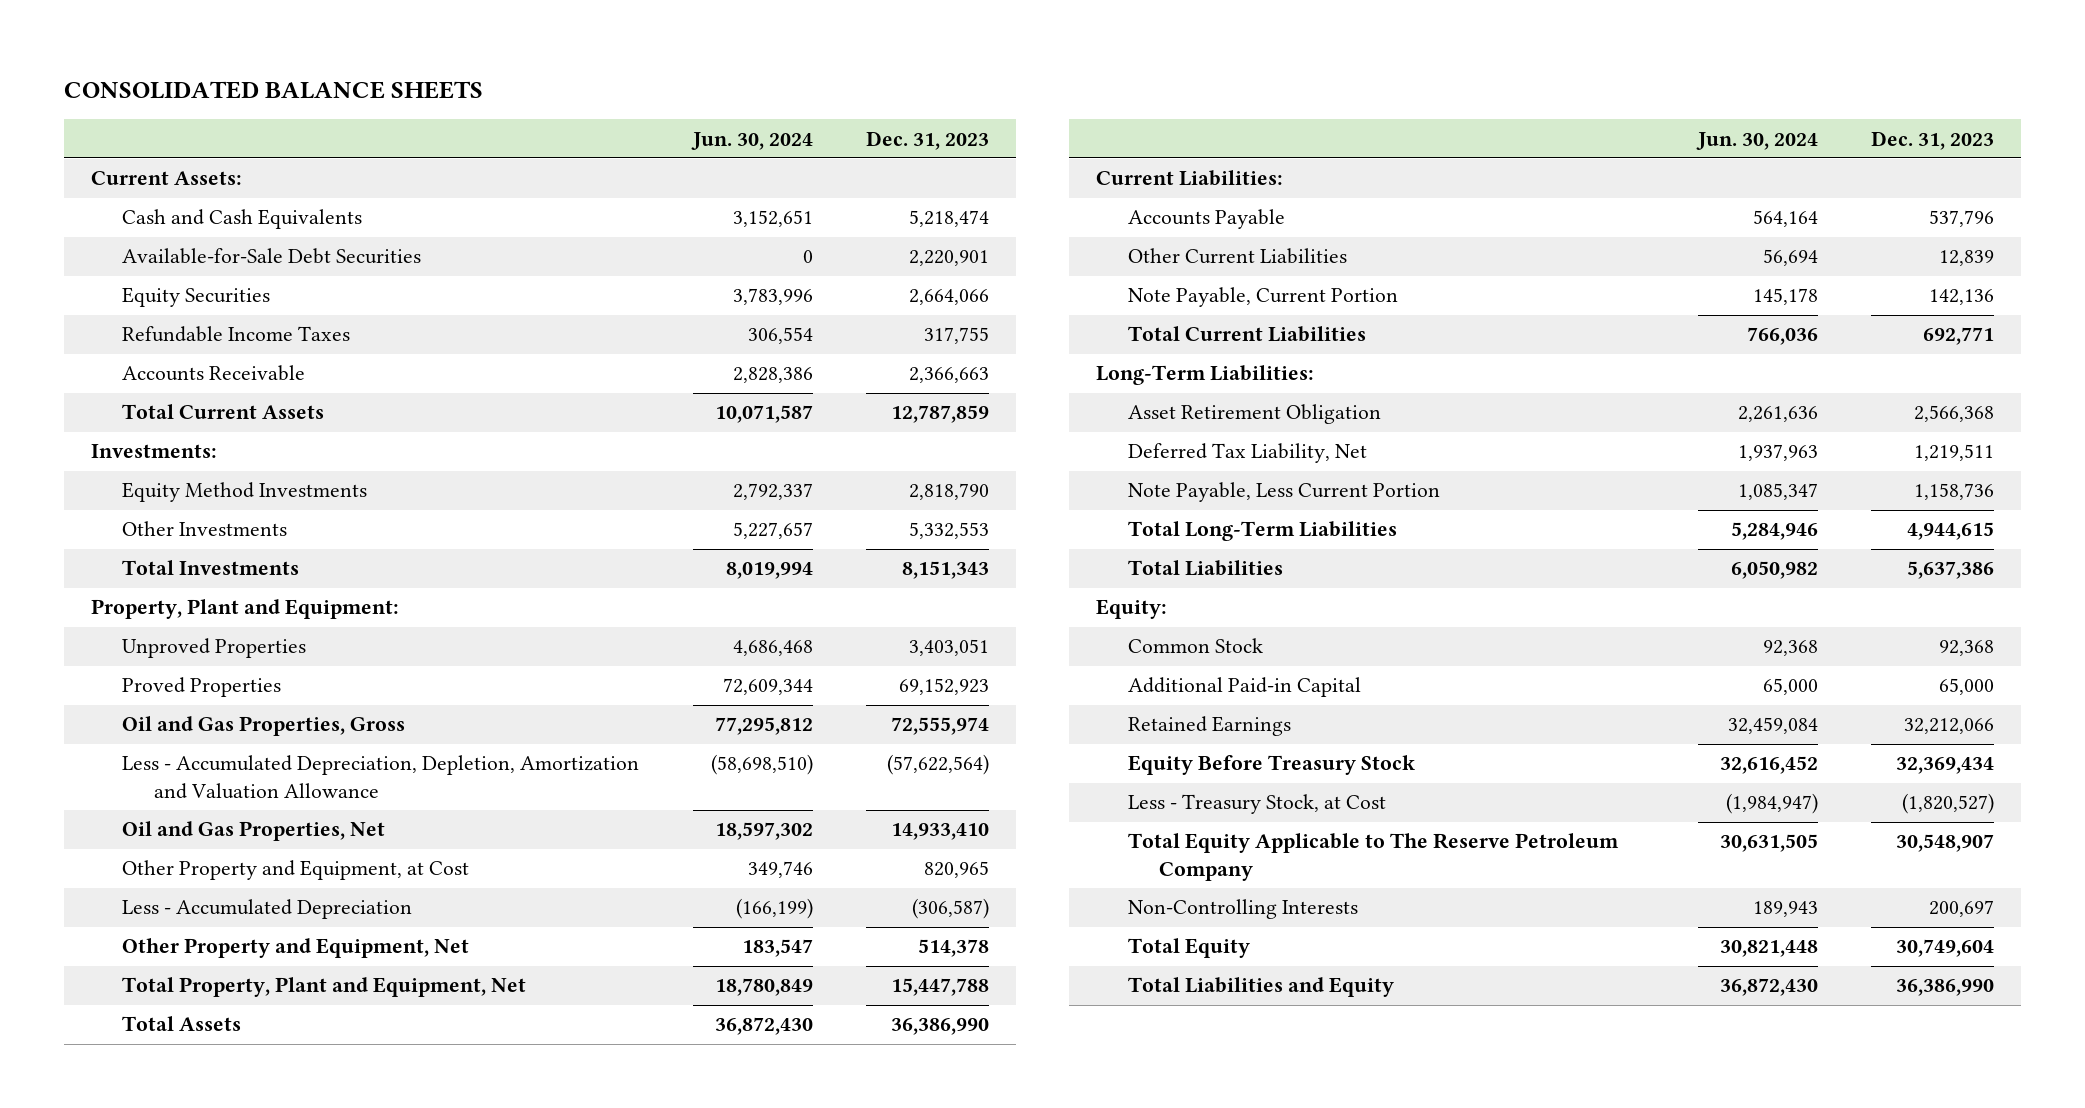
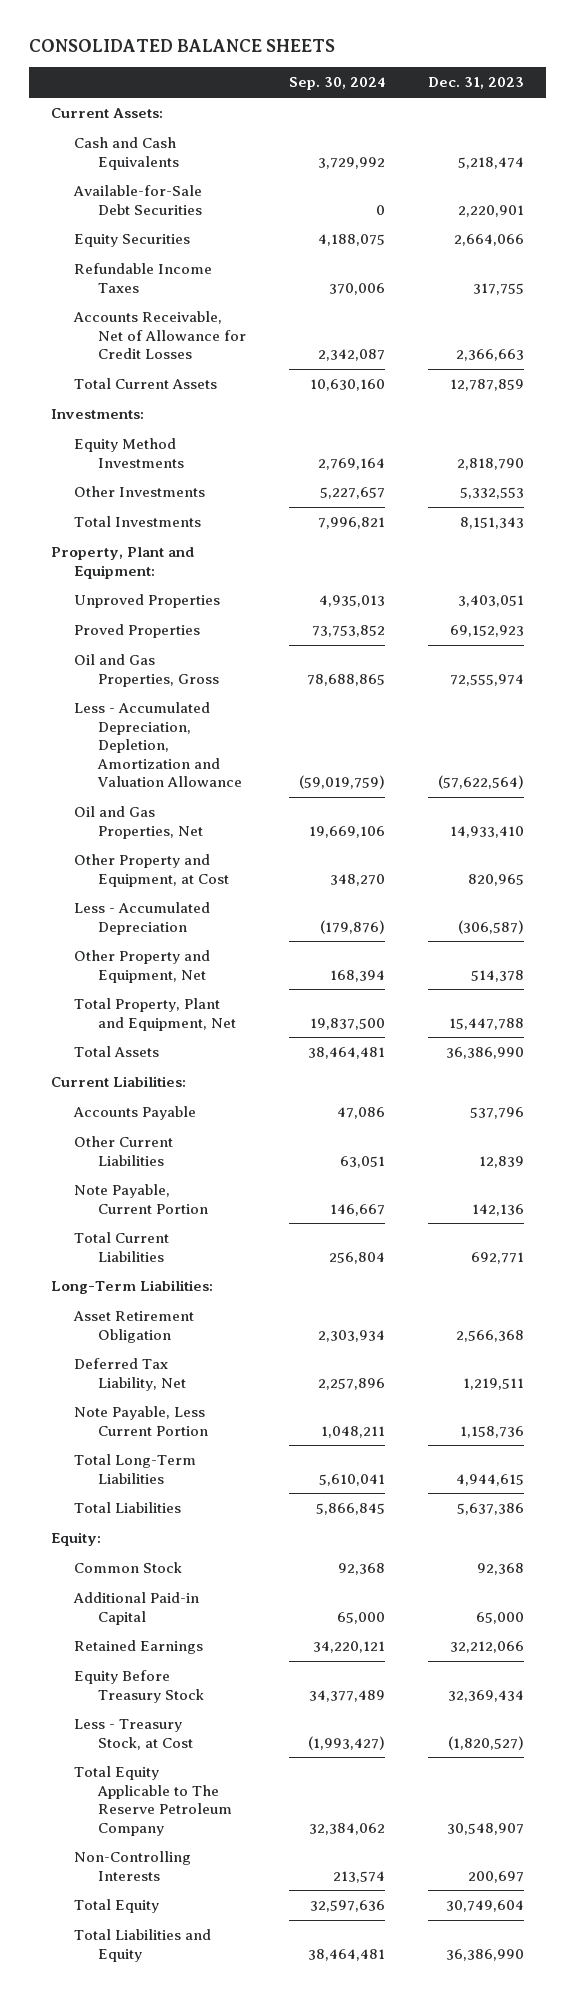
[690,131,813,150] Jun. 30, 2024 -> none
none -> [289,77,386,91] Sep. 30, 2024
[122,365,306,382] Accounts Receivable -> [73,311,246,360] Accounts Receivable, Net of Allowance for Credit Losses

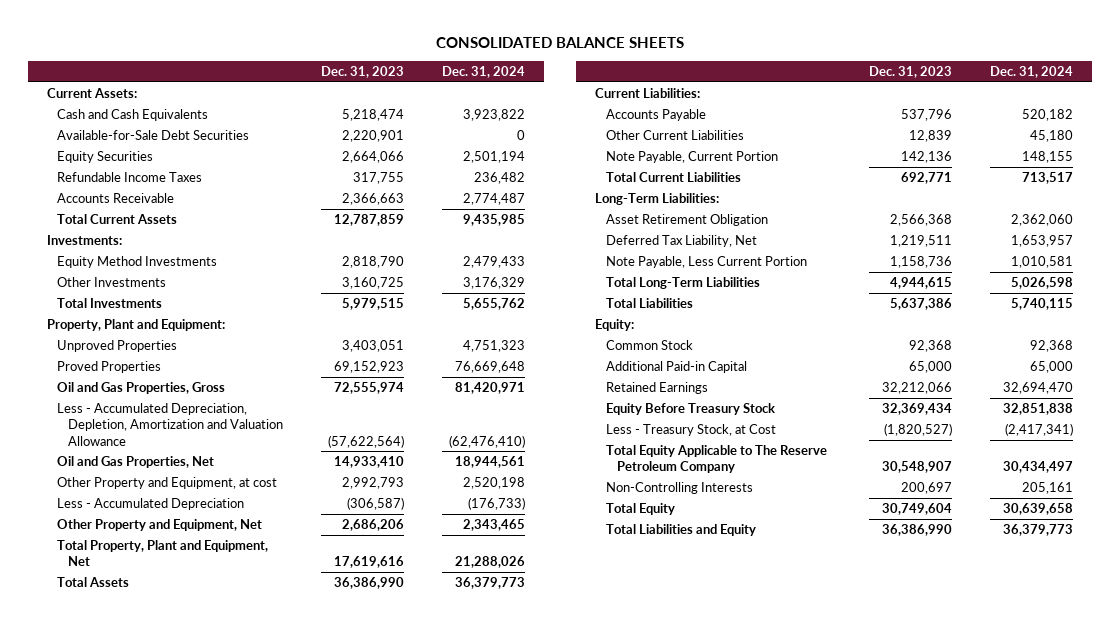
[289,77,386,91] Sep. 30, 2024 -> none
none -> [441,66,525,79] Dec. 31, 2024
[73,311,246,360] Accounts Receivable, Net of Allowance for Credit Losses -> [57,193,175,204] Accounts Receivable
[460,487,525,500] 5,332,553 -> [341,277,404,290] 3,160,725
[460,517,525,530] 8,151,343 -> [341,298,404,311] 5,979,515
[74,854,229,887] Other Property and Equipment, at Cost -> [57,477,278,490] Other Property and Equipment, at cost
[468,873,525,886] 820,965 -> [341,477,404,490] 2,992,793
[471,969,525,982] 514,378 -> [341,519,404,532] 2,686,206
[449,1017,525,1030] 15,447,788 -> [333,556,404,569] 17,619,616

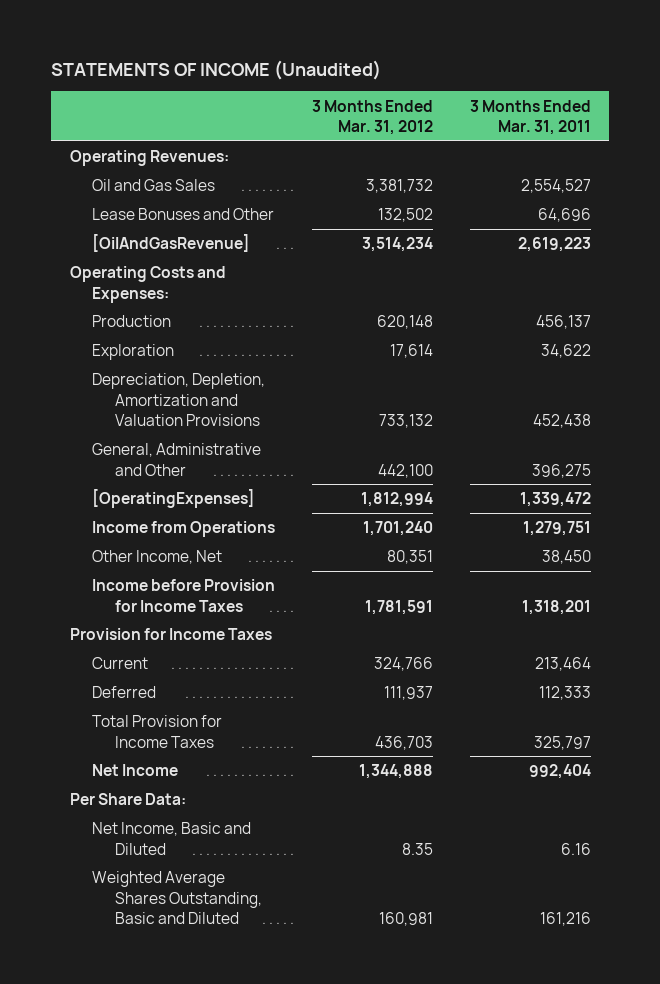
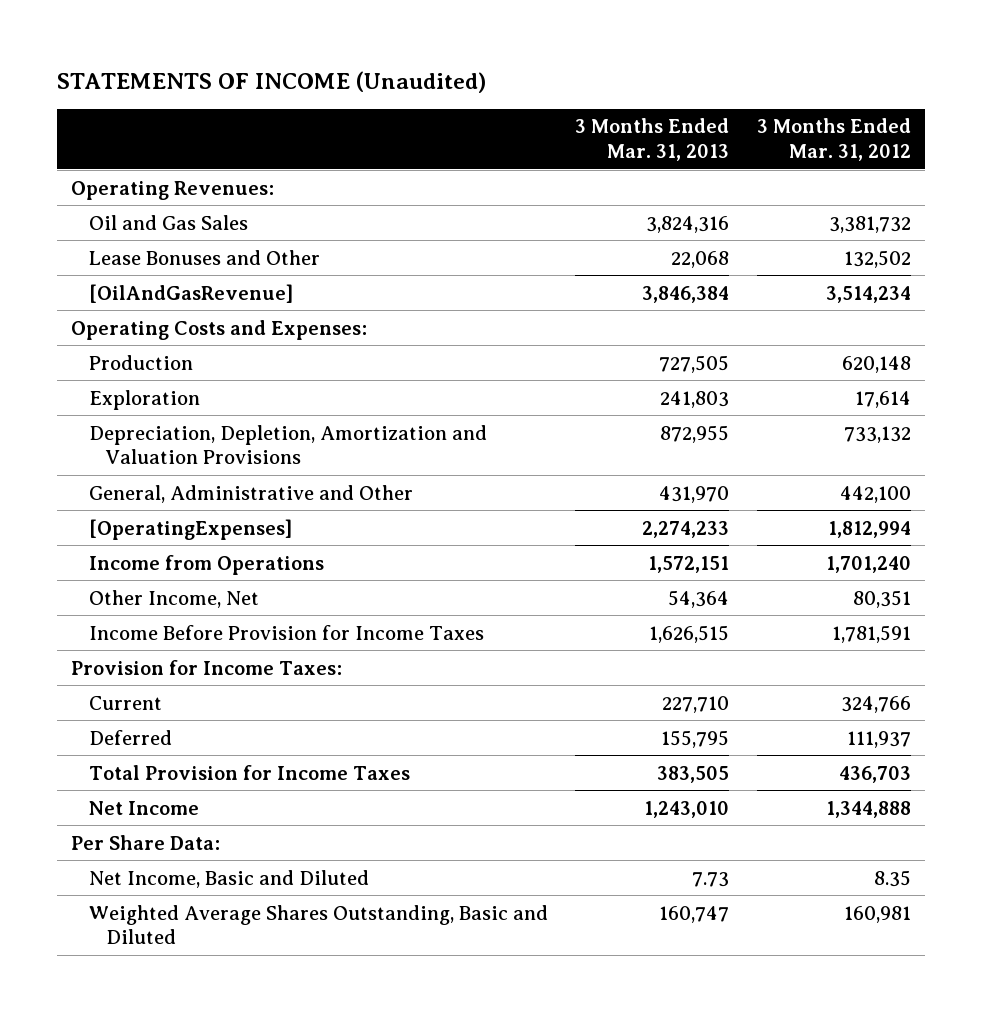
[469,99,591,135] 3 Months Ended Mar. 31, 2011 -> none
none -> [575,118,730,162] 3 Months Ended Mar. 31, 2013
[92,579,276,612] Income before Provision for Income Taxes -> [88,624,484,640] Income Before Provision for Income Taxes
[69,628,272,641] Provision for Income Taxes -> [71,659,343,675] Provision for Income Taxes:

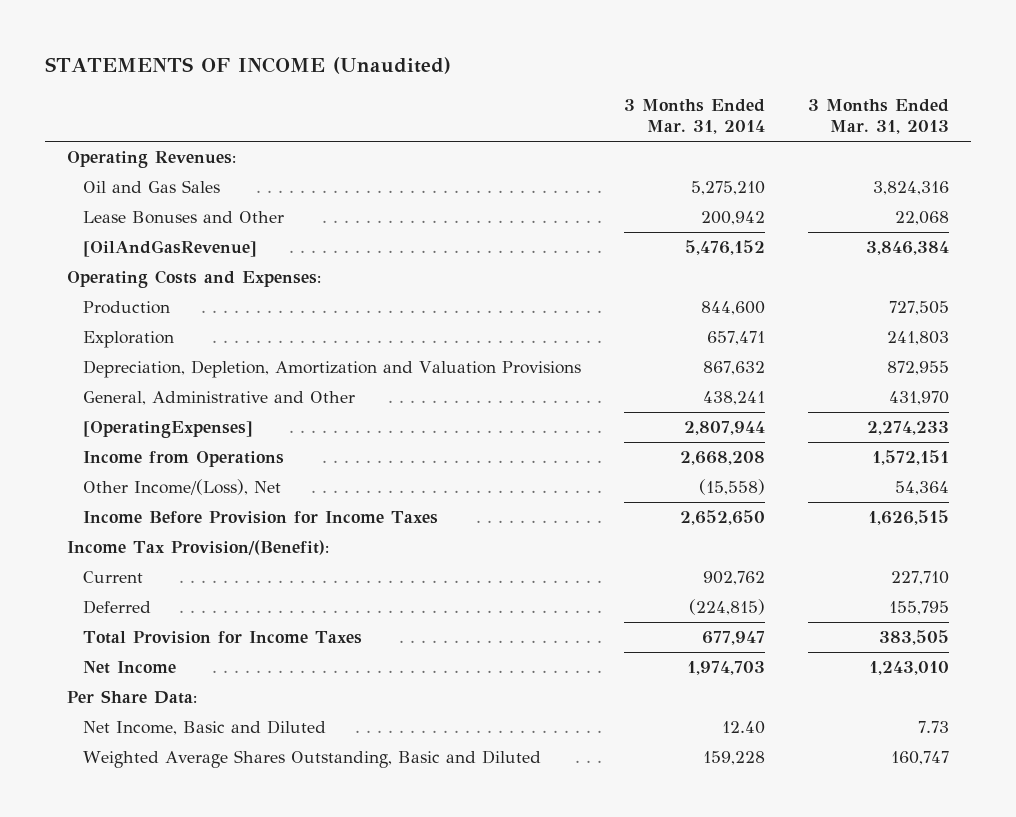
[756,118,911,162] 3 Months Ended Mar. 31, 2012 -> none
none -> [624,99,766,135] 3 Months Ended Mar. 31, 2014
[88,589,259,608] Other Income, Net -> [82,479,281,496] Other Income/(Loss), Net
[71,659,343,675] Provision for Income Taxes: -> [66,540,329,556] Income Tax Provision/(Benefit):

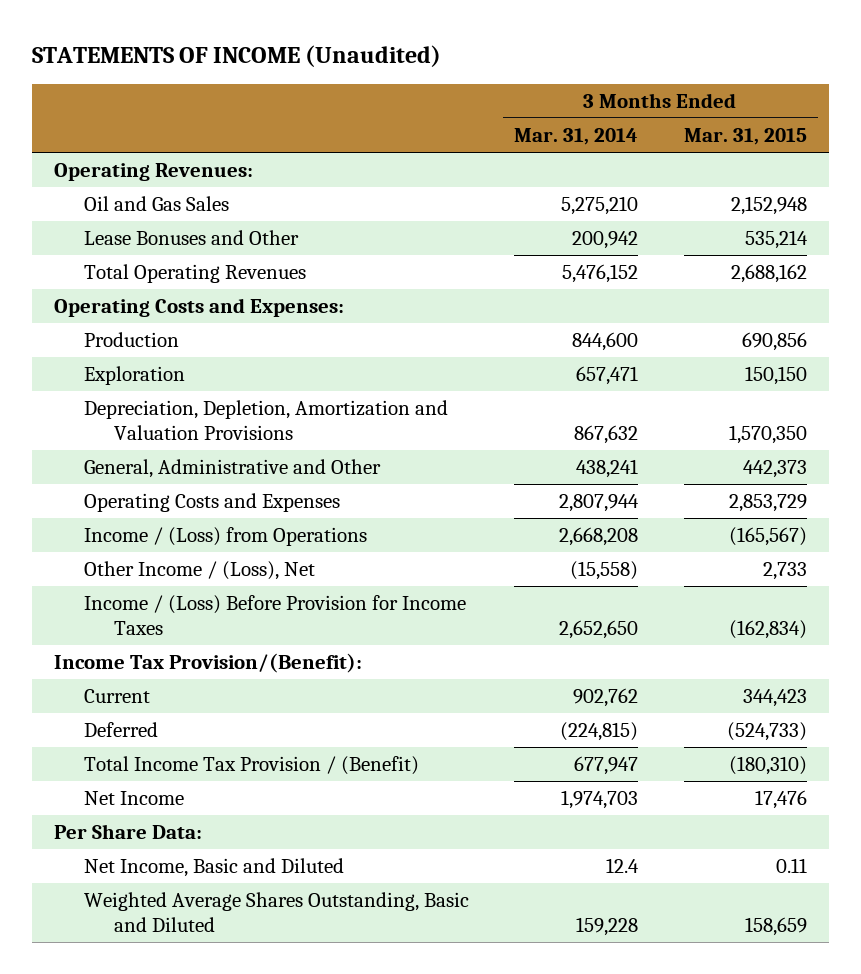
[808,99,950,135] 3 Months Ended Mar. 31, 2013 -> none
none -> [683,127,807,145] Mar. 31, 2015
[82,240,257,258] [OilAndGasRevenue] -> [84,264,307,284] Total Operating Revenues
[82,421,253,439] [OperatingExpenses] -> [84,493,341,513] Operating Costs and Expenses
[82,451,284,468] Income from Operations -> [84,527,368,547] Income / (Loss) from Operations
[82,479,281,496] Other Income/(Loss), Net -> [84,561,316,581] Other Income / (Loss), Net
[82,511,438,525] Income Before Provision for Income Taxes -> [84,595,467,635] Income / (Loss) Before Provision for Income Taxes
[82,631,362,645] Total Provision for Income Taxes -> [84,756,420,776] Total Income Tax Provision / (Benefit)
[722,721,766,735] 12.40 -> [606,858,640,874] 12.4

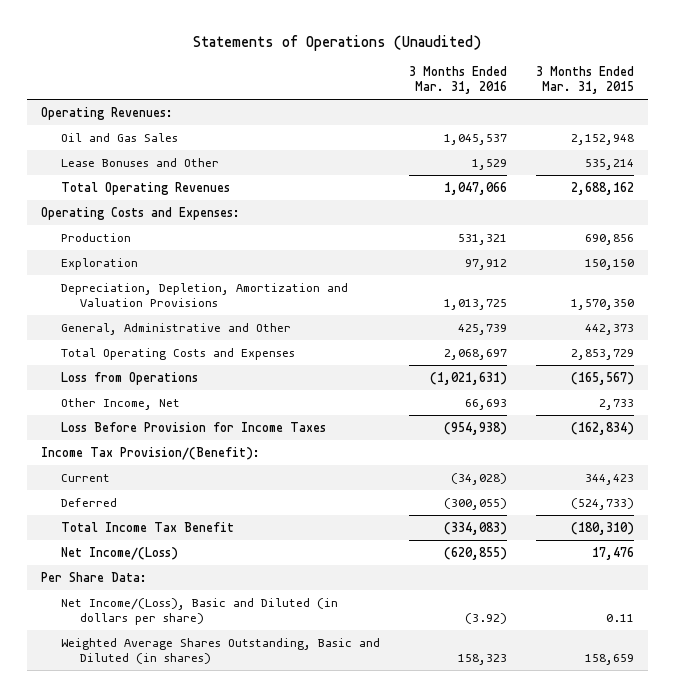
[31,45,441,68] STATEMENTS OF INCOME (Unaudited) -> [193,34,482,51] Statements of Operations (Unaudited)
[514,127,639,145] Mar. 31, 2014 -> none
none -> [408,66,507,95] 3 Months Ended Mar. 31, 2016
[84,493,341,513] Operating Costs and Expenses -> [60,347,295,360] Total Operating Costs and Expenses
[84,527,368,547] Income / (Loss) from Operations -> [60,371,198,385] Loss from Operations
[84,561,316,581] Other Income / (Loss), Net -> [60,397,180,410] Other Income, Net
[84,595,467,635] Income / (Loss) Before Provision for Income Taxes -> [60,421,326,432] Loss Before Provision for Income Taxes
[84,756,420,776] Total Income Tax Provision / (Benefit) -> [60,521,234,532] Total Income Tax Benefit
[84,791,185,806] Net Income -> [60,546,178,560] Net Income/(Loss)
[84,858,345,878] Net Income, Basic and Diluted -> [60,597,338,625] Net Income/(Loss), Basic and Diluted (in dollars per share)
[84,892,470,932] Weighted Average Shares Outstanding, Basic and Diluted -> [60,637,380,664] Weighted Average Shares Outstanding, Basic and Diluted (in shares)

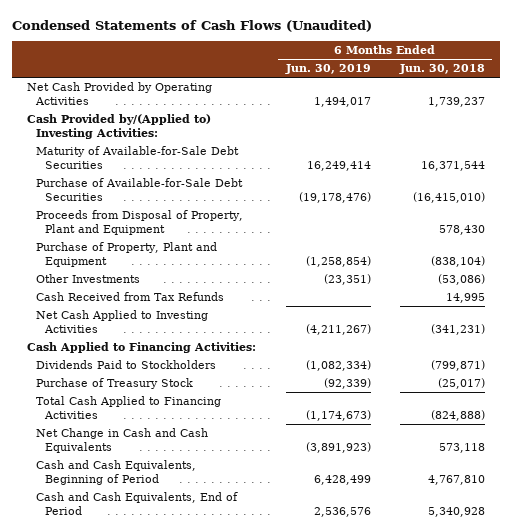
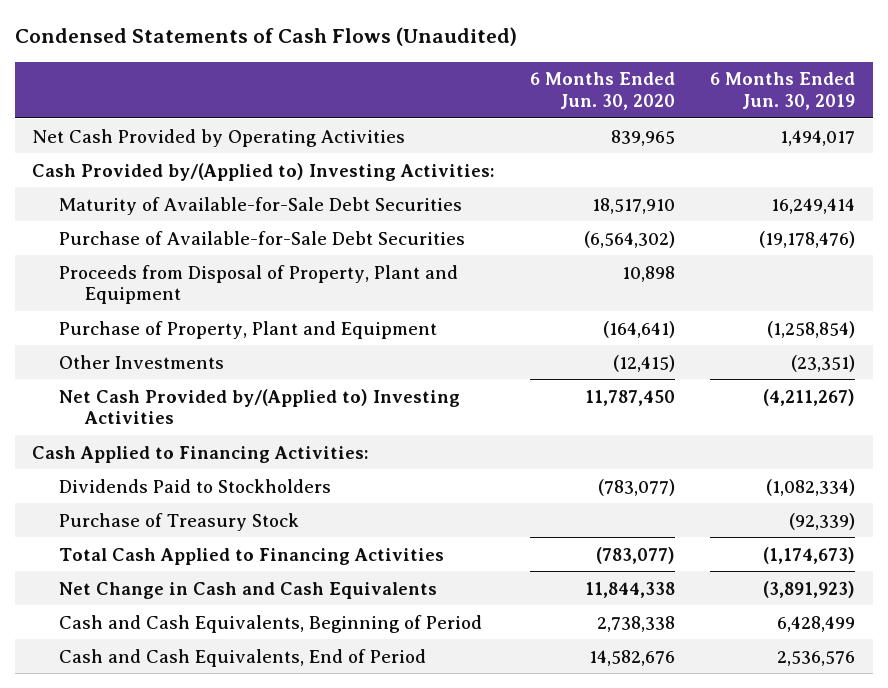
[398,64,485,75] Jun. 30, 2018 -> none
none -> [530,72,676,110] 6 Months Ended Jun. 30, 2020
[36,292,225,302] Cash Received from Tax Refunds -> none
[36,310,209,333] Net Cash Applied to Investing Activities -> [58,388,460,424] Net Cash Provided by/(Applied to) Investing Activities

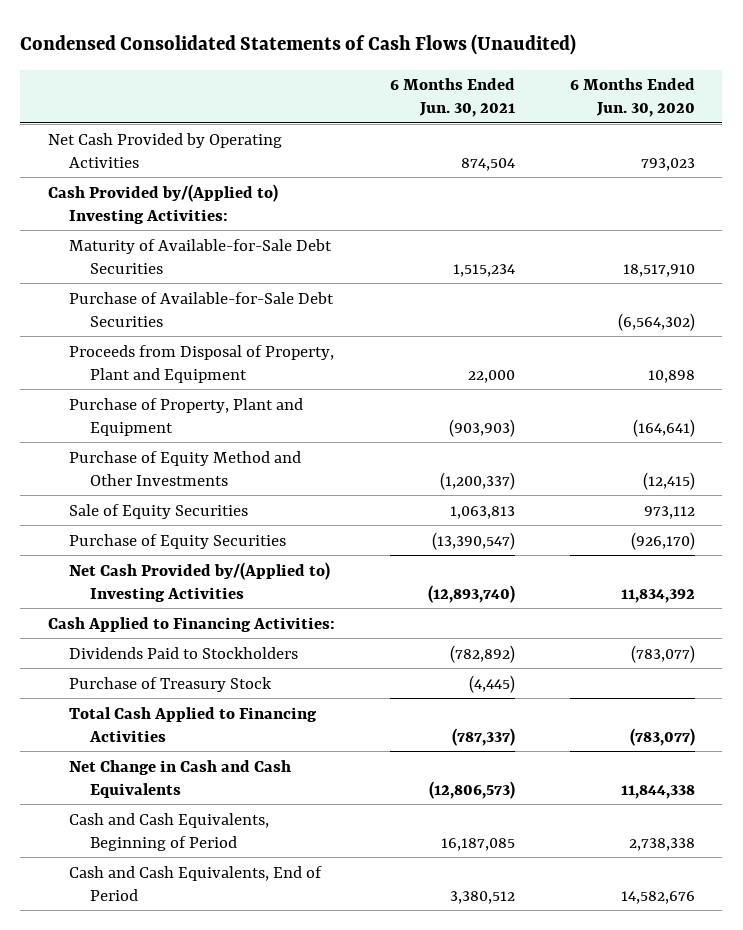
[14,27,517,47] Condensed Statements of Cash Flows (Unaudited) -> [20,34,577,56] Condensed Consolidated Statements of Cash Flows (Unaudited)
[710,72,856,110] 6 Months Ended Jun. 30, 2019 -> none
none -> [389,78,515,118] 6 Months Ended Jun. 30, 2021
[611,129,676,146] 839,965 -> [640,157,695,171] 793,023
[58,354,224,369] Other Investments -> [68,450,301,486] Purchase of Equity Method and Other Investments
none -> [68,503,248,519] Sale of Equity Securities
none -> [68,533,286,549] Purchase of Equity Securities
[585,389,676,406] 11,787,450 -> [620,588,695,603] 11,834,392

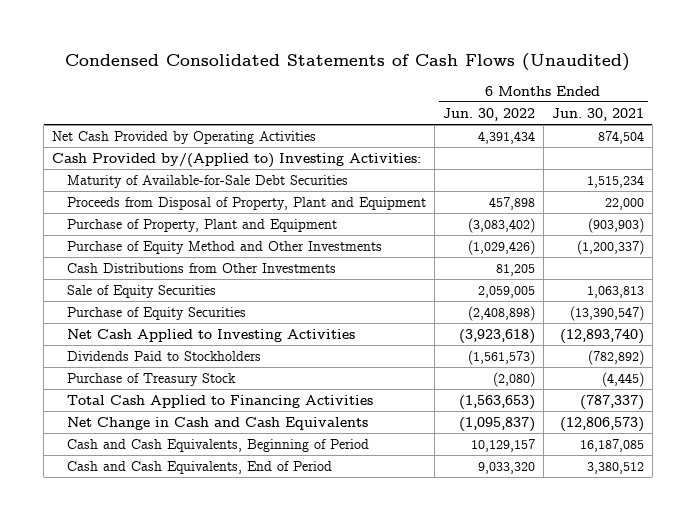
[569,78,695,118] 6 Months Ended Jun. 30, 2020 -> none
none -> [442,107,535,121] Jun. 30, 2022
[68,291,334,327] Purchase of Available-for-Sale Debt Securities -> none
none -> [67,262,337,273] Cash Distributions from Other Investments
[47,616,335,632] Cash Applied to Financing Activities: -> none
[68,561,330,602] Net Cash Provided by/(Applied to) Investing Activities -> [67,328,356,342] Net Cash Applied to Investing Activities

